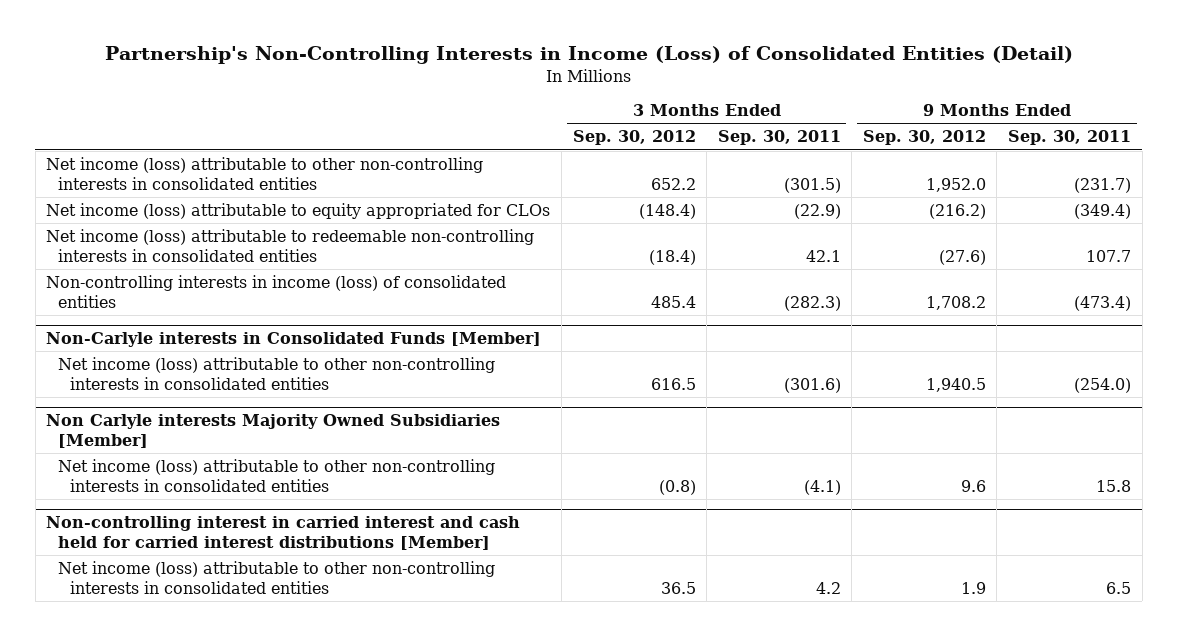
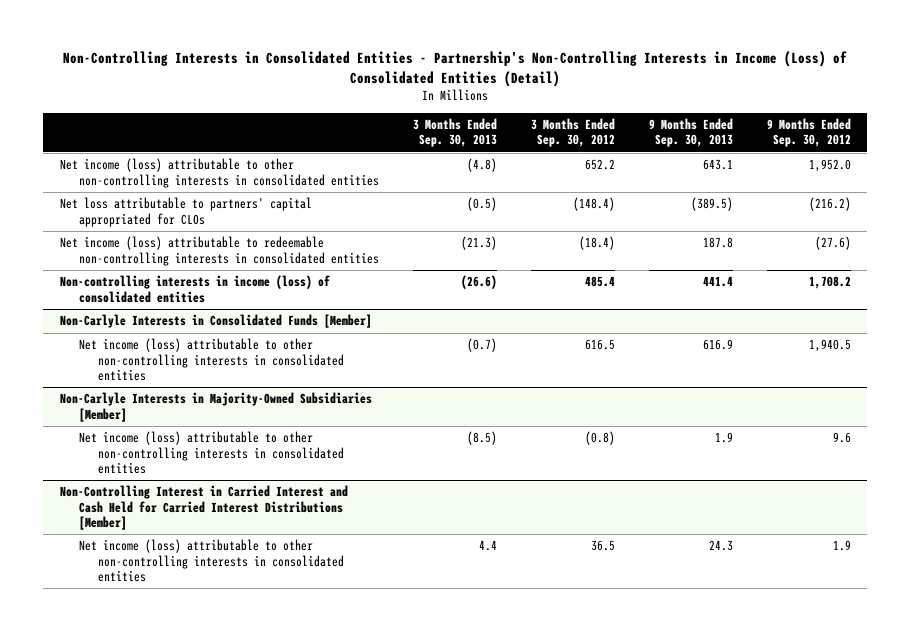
[104,46,1073,65] Partnership's Non-Controlling Interests in Income (Loss) of Consolidated Entities (Detail) -> [63,50,848,87] Non-Controlling Interests in Consolidated Entities - Partnership's Non-Controlling Interests in Income (Loss) of Consolidated Entities (Detail)
[717,130,841,146] Sep. 30, 2011 -> none
[1008,130,1132,146] Sep. 30, 2011 -> none
none -> [412,118,497,148] 3 Months Ended Sep. 30, 2013
none -> [648,118,733,148] 9 Months Ended Sep. 30, 2013
[46,202,551,219] Net income (loss) attributable to equity appropriated for CLOs -> [59,197,312,227] Net loss attributable to partners' capital appropriated for CLOs
[46,331,542,347] Non-Carlyle interests in Consolidated Funds [Member] -> [59,314,372,329] Non-Carlyle Interests in Consolidated Funds [Member]
[46,413,501,449] Non Carlyle interests Majority Owned Subsidiaries [Member] -> [59,392,372,422] Non-Carlyle Interests in Majority-Owned Subsidiaries [Member]
[46,515,521,551] Non-controlling interest in carried interest and cash held for carried interest distributions [Member] -> [59,485,348,530] Non-Controlling Interest in Carried Interest and Cash Held for Carried Interest Distributions [Member]

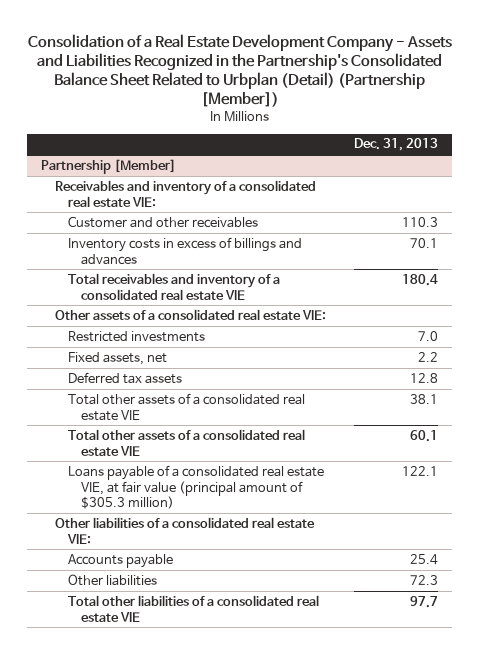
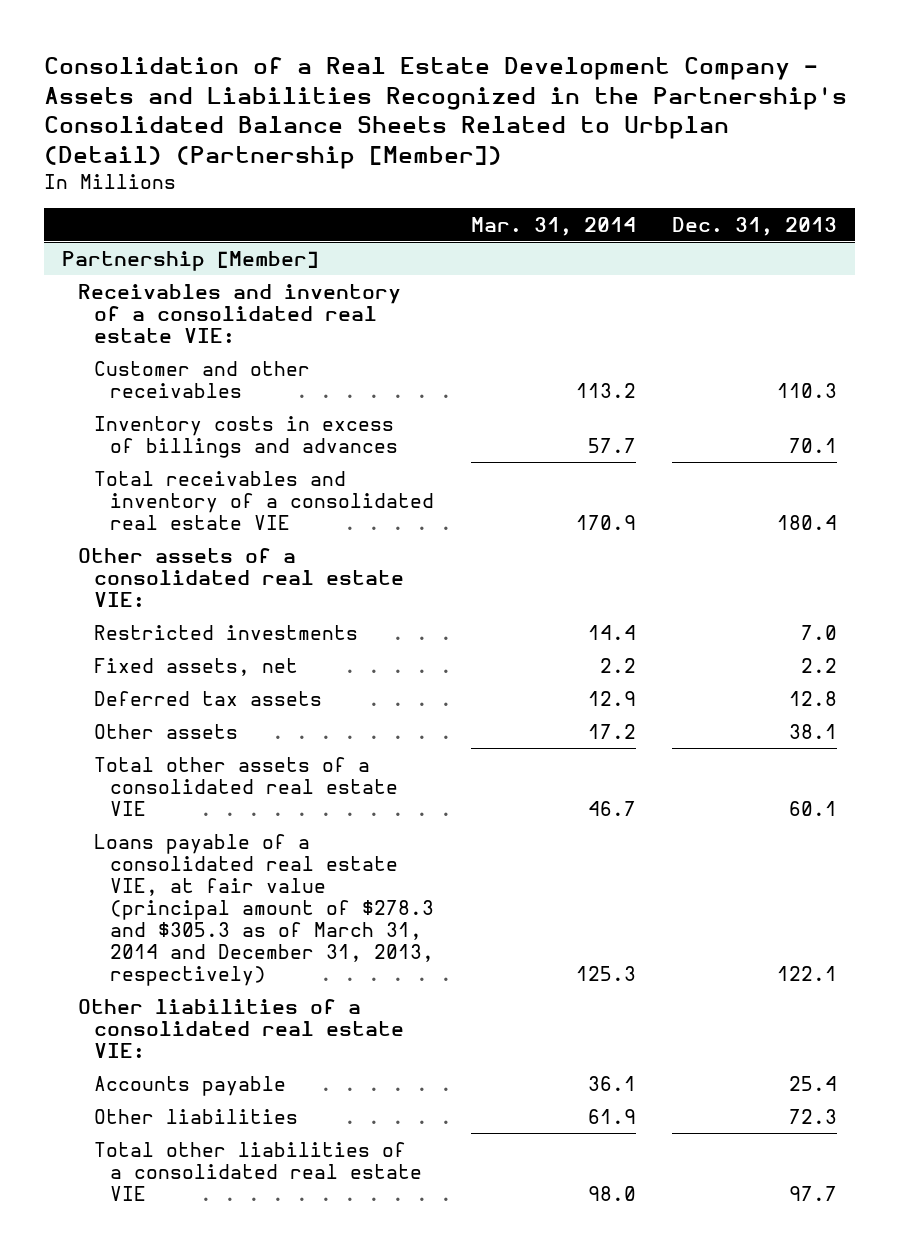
[27,33,452,108] Consolidation of a Real Estate Development Company - Assets and Liabilities Recognized in the Partnership's Consolidated Balance Sheet Related to Urbplan (Detail) (Partnership [Member]) -> [44,56,848,170] Consolidation of a Real Estate Development Company - Assets and Liabilities Recognized in the Partnership's Consolidated Balance Sheets Related to Urbplan (Detail) (Partnership [Member])
none -> [470,216,636,236] Mar. 31, 2014
[67,392,305,421] Total other assets of a consolidated real estate VIE -> [94,723,239,739] Other assets
[67,464,324,510] Loans payable of a consolidated real estate VIE, at fair value (principal amount of $305.3 million) -> [94,833,435,987] Loans payable of a consolidated real estate VIE, at fair value (principal amount of $278.3 and $305.3 as of March 31, 2014 and December 31, 2013, respectively)

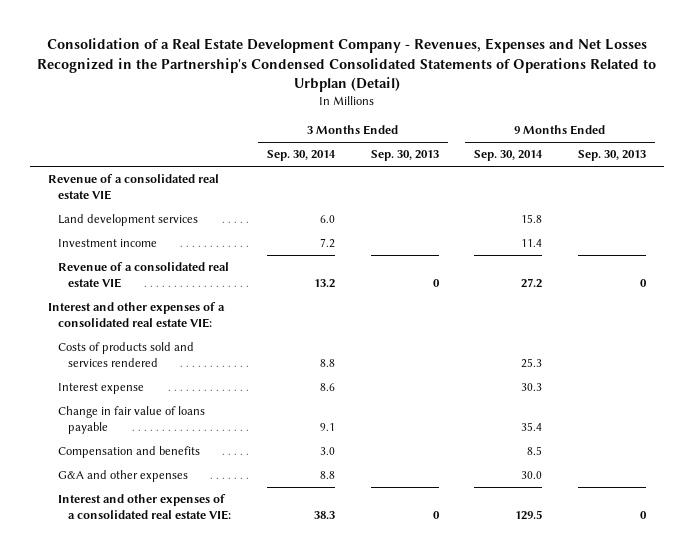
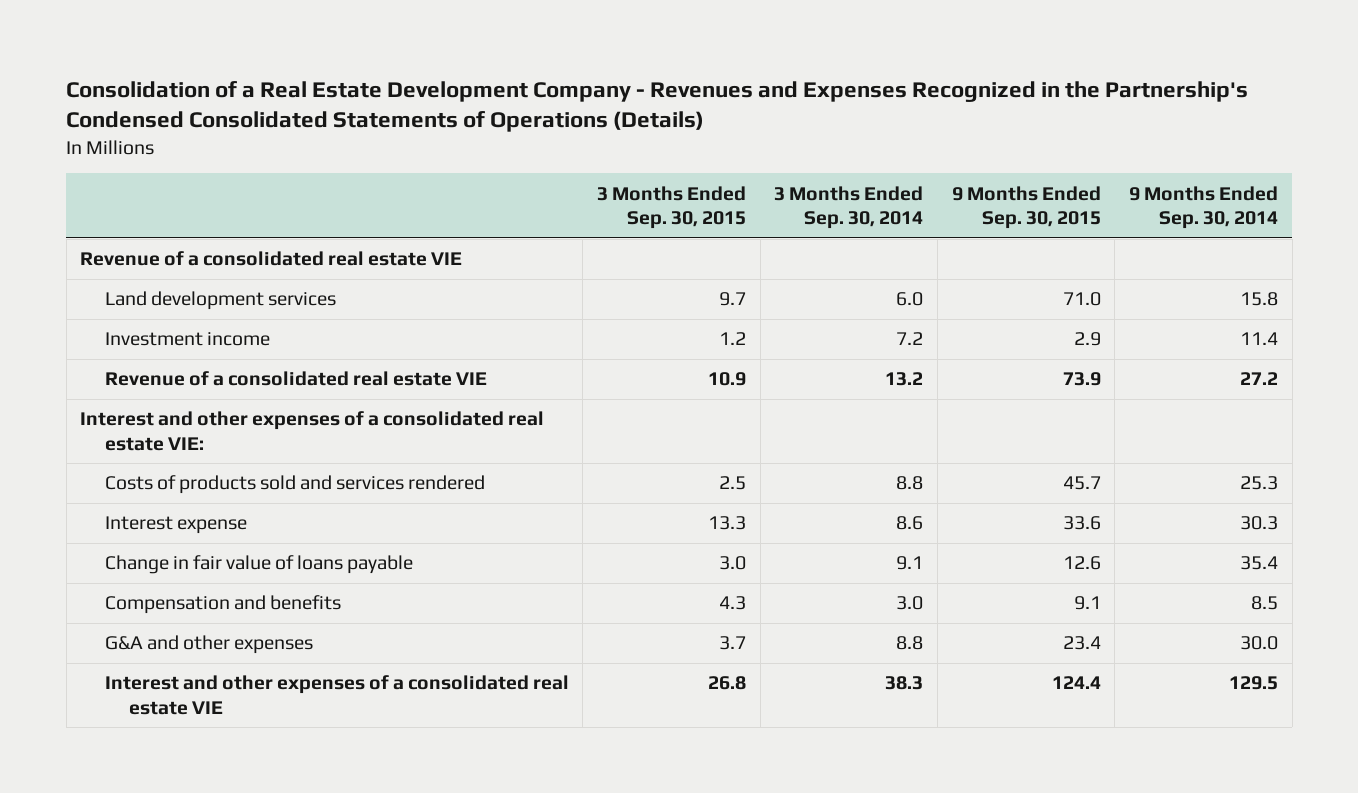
[36,38,656,93] Consolidation of a Real Estate Development Company - Revenues, Expenses and Net Losses Recognized in the Partnership's Condensed Consolidated Statements of Operations Related to Urbplan (Detail) -> [66,80,1249,133] Consolidation of a Real Estate Development Company - Revenues and Expenses Recognized in the Partnership's Condensed Consolidated Statements of Operations (Details)
[370,150,439,162] Sep. 30, 2013 -> none
[578,150,647,162] Sep. 30, 2013 -> none
none -> [597,185,747,230] 3 Months Ended Sep. 30, 2015
none -> [951,185,1101,230] 9 Months Ended Sep. 30, 2015
[57,494,231,521] Interest and other expenses of a consolidated real estate VIE: -> [104,675,569,715] Interest and other expenses of a consolidated real estate VIE

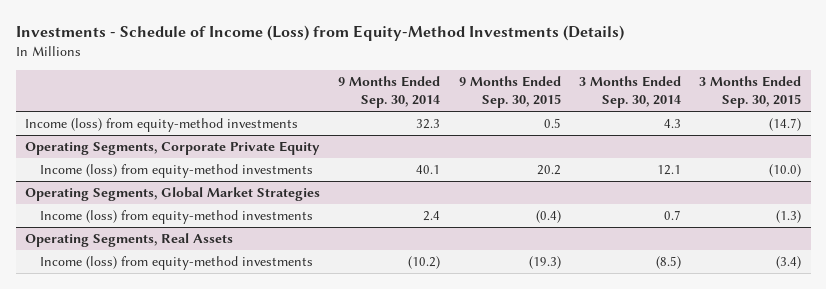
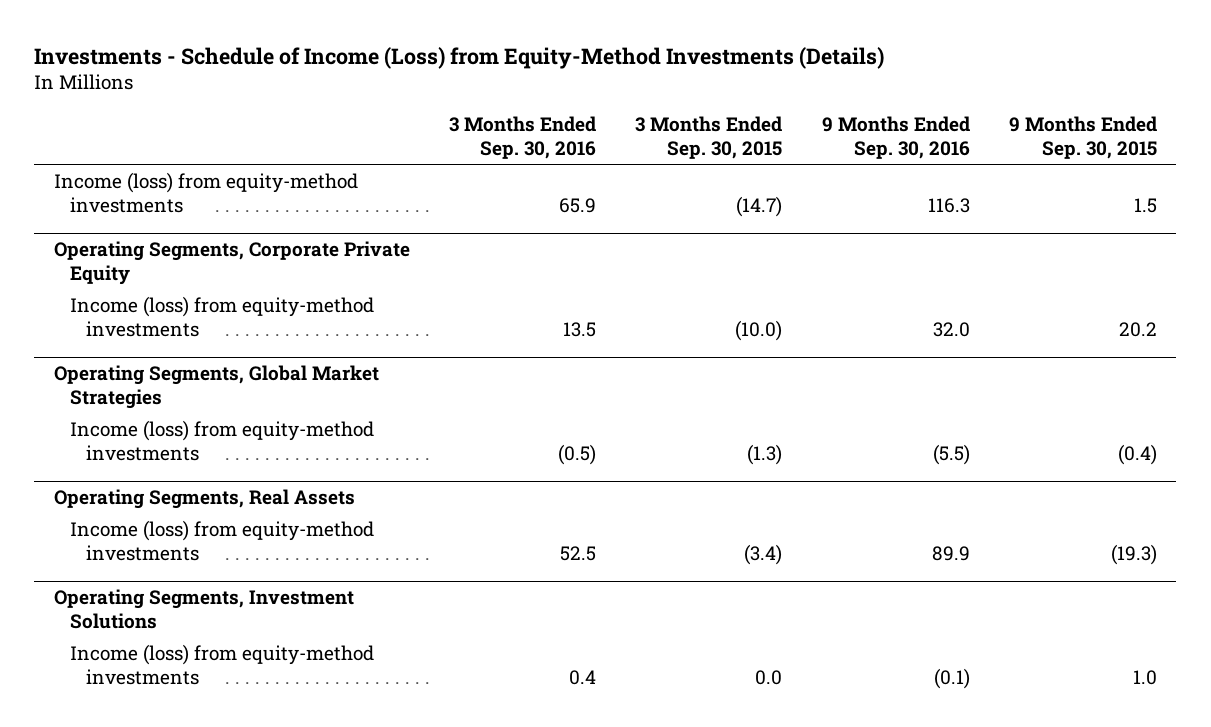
[338,76,441,109] 9 Months Ended Sep. 30, 2014 -> none
[578,76,681,109] 3 Months Ended Sep. 30, 2014 -> none
none -> [449,115,597,160] 3 Months Ended Sep. 30, 2016
none -> [821,115,970,160] 9 Months Ended Sep. 30, 2016
[543,118,561,129] 0.5 -> [1133,197,1157,213] 1.5
none -> [53,588,354,630] Operating Segments, Investment Solutions
none -> [70,643,375,685] Income (loss) from equity-method investments

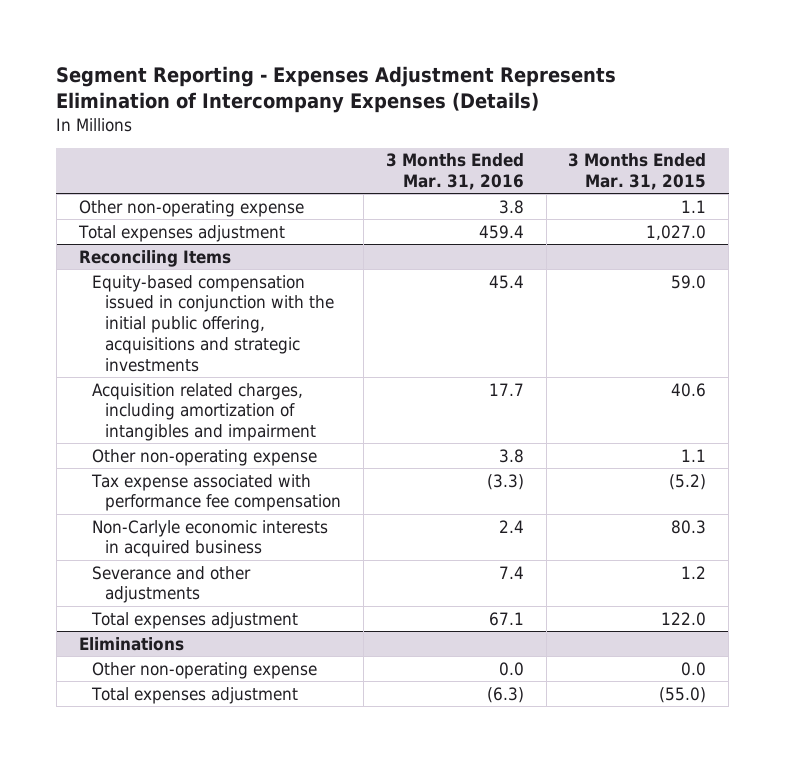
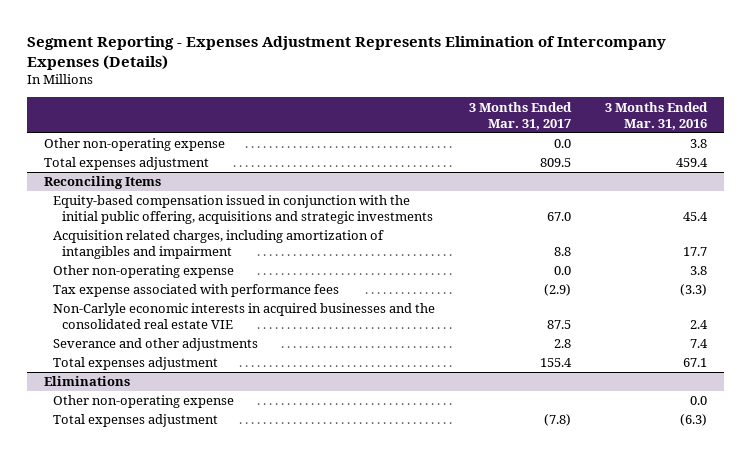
[568,153,707,191] 3 Months Ended Mar. 31, 2015 -> none
none -> [469,101,573,130] 3 Months Ended Mar. 31, 2017
[90,473,342,512] Tax expense associated with performance fee compensation -> [53,284,340,298] Tax expense associated with performance fees
[91,519,328,558] Non-Carlyle economic interests in acquired business -> [53,303,436,330] Non-Carlyle economic interests in acquired businesses and the consolidated real estate VIE

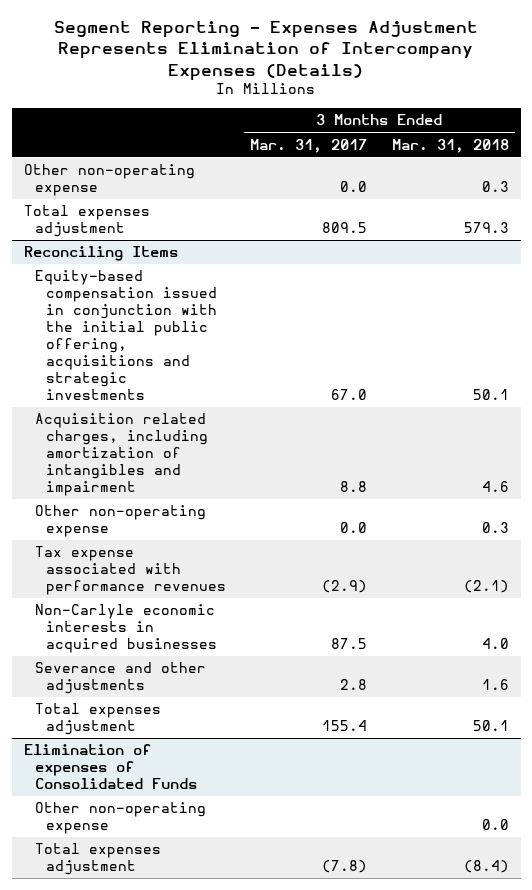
[605,101,709,130] 3 Months Ended Mar. 31, 2016 -> none
none -> [391,138,509,153] Mar. 31, 2018
[53,284,340,298] Tax expense associated with performance fees -> [34,546,226,596] Tax expense associated with performance revenues
[53,303,436,330] Non-Carlyle economic interests in acquired businesses and the consolidated real estate VIE -> [34,604,217,654] Non-Carlyle economic interests in acquired businesses
[43,376,130,387] Eliminations -> [23,744,197,790] Elimination of expenses of Consolidated Funds

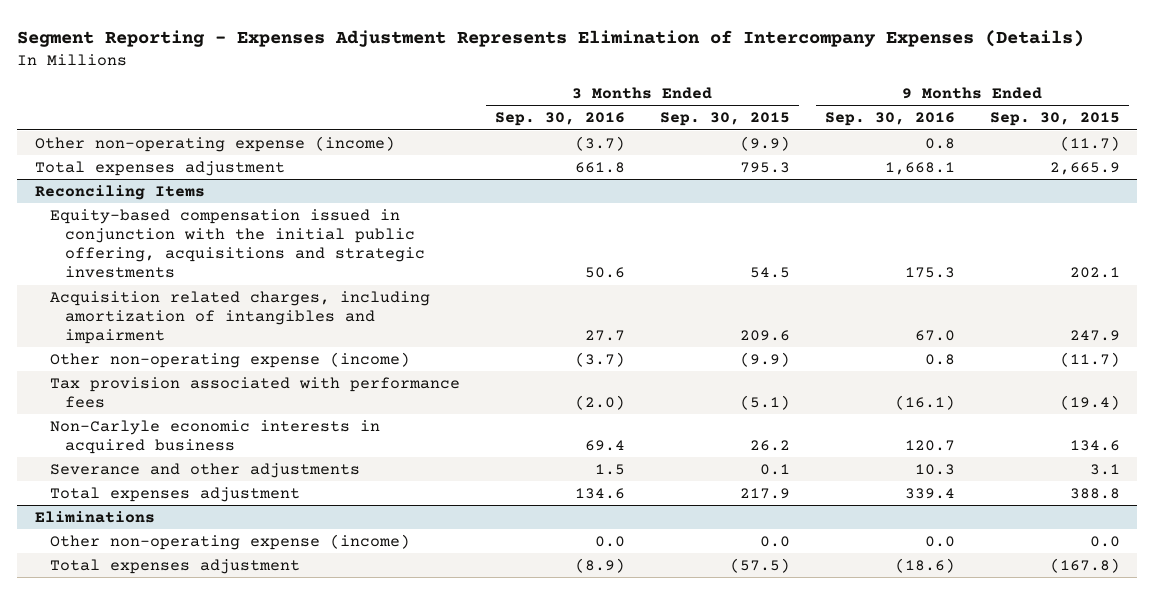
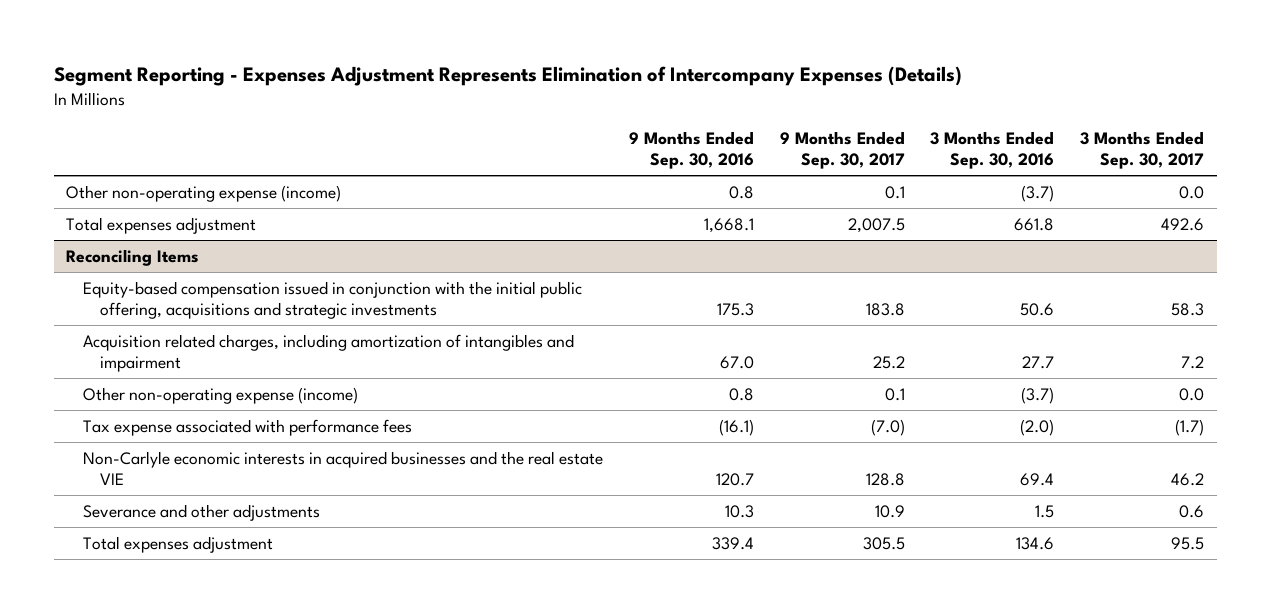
[659,112,790,127] Sep. 30, 2015 -> none
[989,112,1120,127] Sep. 30, 2015 -> none
none -> [779,131,905,170] 9 Months Ended Sep. 30, 2017
none -> [1080,131,1205,170] 3 Months Ended Sep. 30, 2017
[49,376,460,408] Tax provision associated with performance fees -> [83,418,413,436] Tax expense associated with performance fees
[49,419,380,454] Non-Carlyle economic interests in acquired business -> [83,450,604,485] Non-Carlyle economic interests in acquired businesses and the real estate VIE
[34,510,155,523] Eliminations -> none
[49,533,410,550] Other non-operating expense (income) -> none
[49,558,300,574] Total expenses adjustment -> none

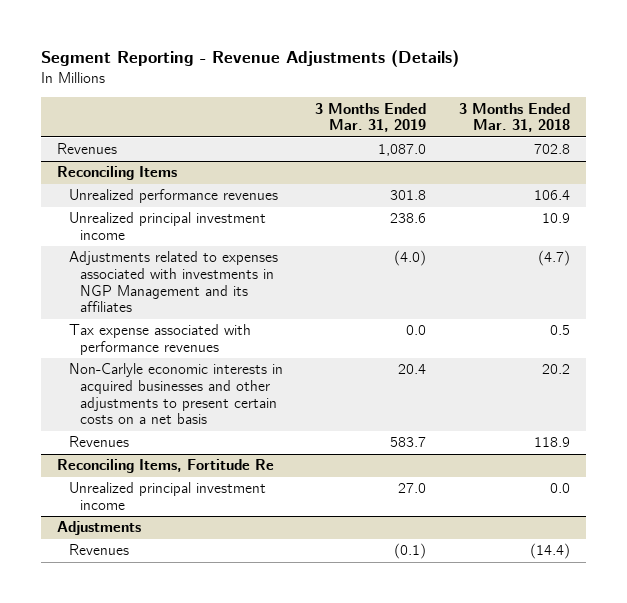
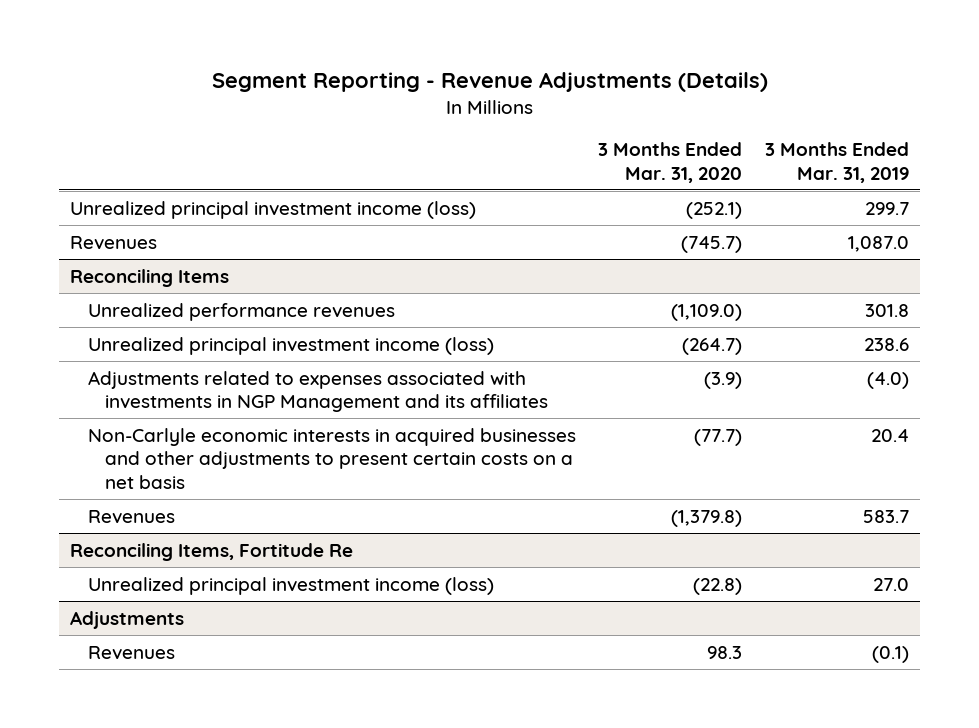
[458,102,570,133] 3 Months Ended Mar. 31, 2018 -> none
none -> [598,142,743,183] 3 Months Ended Mar. 31, 2020
none -> [70,200,477,219] Unrealized principal investment income (loss)
[68,212,266,241] Unrealized principal investment income -> [87,336,494,355] Unrealized principal investment income (loss)
[68,324,251,356] Tax expense associated with performance revenues -> none
[68,482,266,511] Unrealized principal investment income -> [87,576,494,595] Unrealized principal investment income (loss)

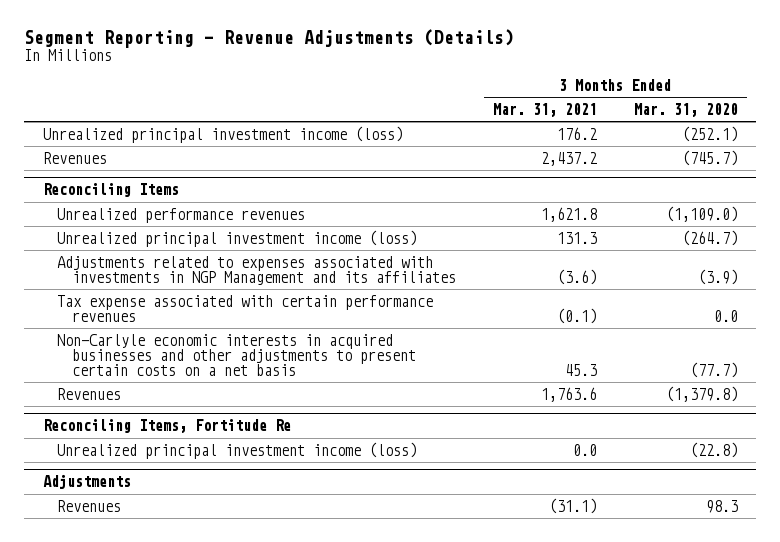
[765,142,910,183] 3 Months Ended Mar. 31, 2019 -> none
none -> [492,103,597,118] Mar. 31, 2021
none -> [57,294,434,323] Tax expense associated with certain performance revenues

